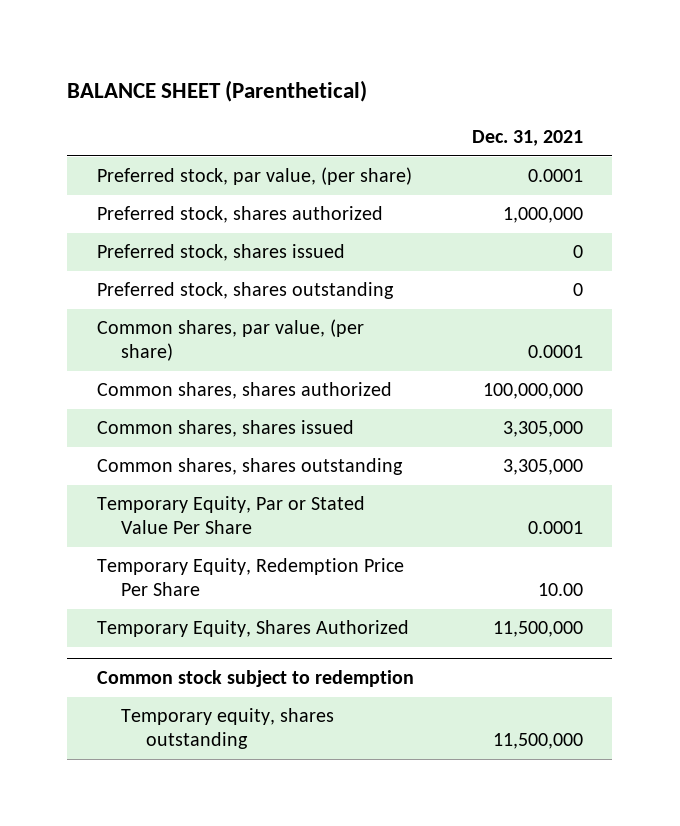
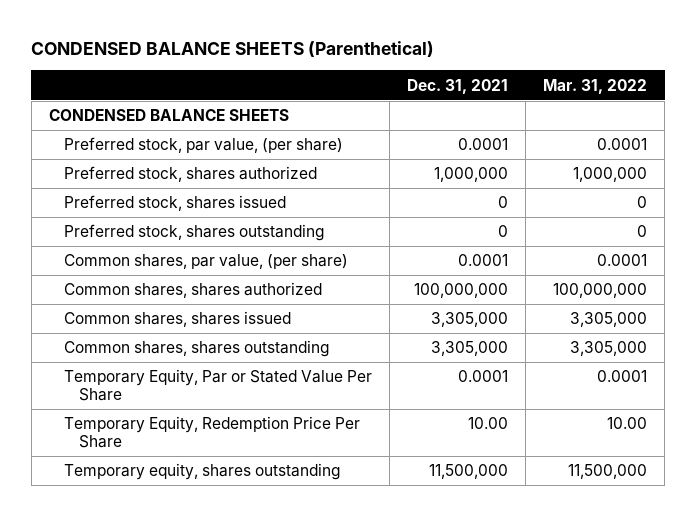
[67,79,368,102] BALANCE SHEET (Parenthetical) -> [31,40,435,57] CONDENSED BALANCE SHEETS (Parenthetical)
none -> [543,78,648,94] Mar. 31, 2022
none -> [48,109,289,122] CONDENSED BALANCE SHEETS
[96,620,409,638] Temporary Equity, Shares Authorized -> none
[96,670,414,688] Common stock subject to redemption -> none

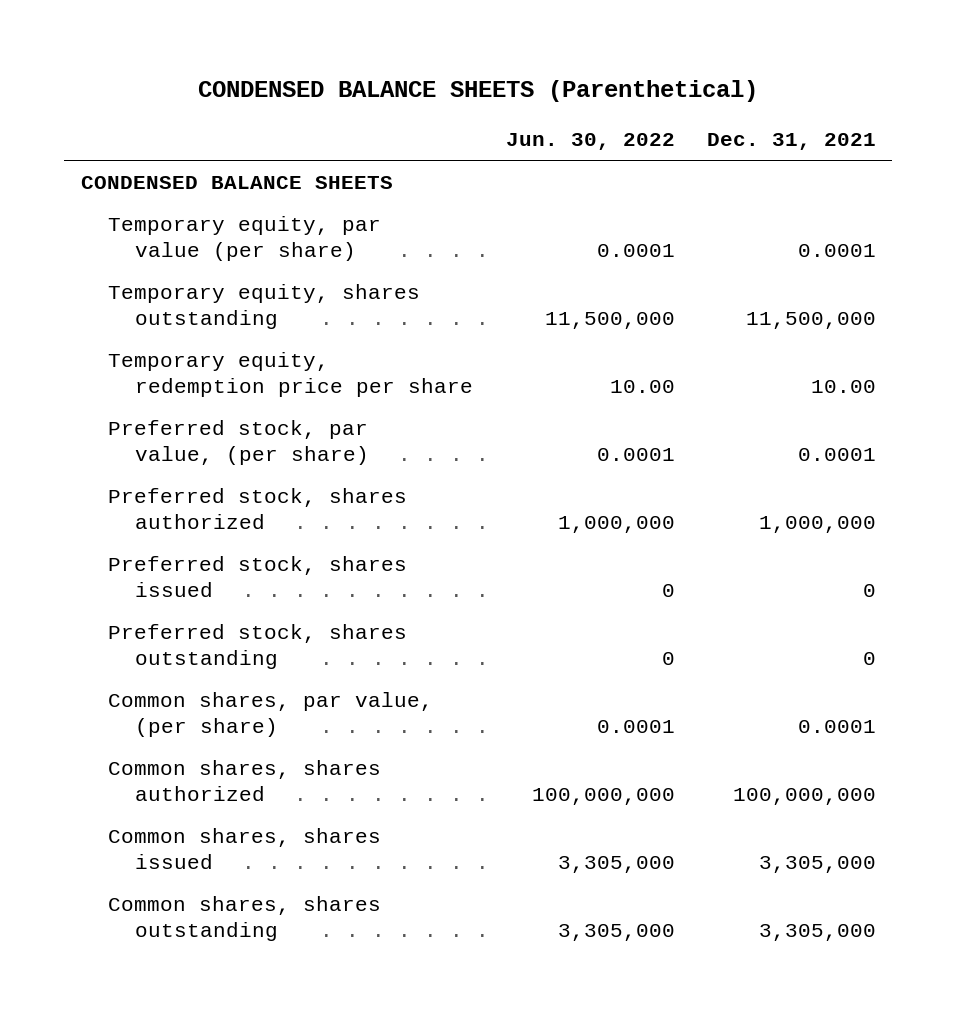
[543,78,648,94] Mar. 31, 2022 -> none
none -> [505,133,675,151] Jun. 30, 2022
none -> [107,216,381,262] Temporary equity, par value (per share)
[63,463,341,481] Temporary equity, shares outstanding -> [107,284,420,330] Temporary equity, shares outstanding
none -> [107,352,474,398] Temporary equity, redemption price per share
[63,369,372,401] Temporary Equity, Par or Stated Value Per Share -> none
[63,416,360,448] Temporary Equity, Redemption Price Per Share -> none

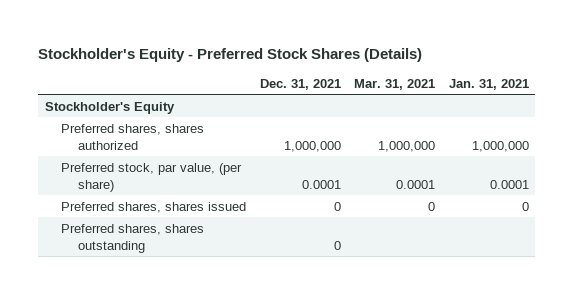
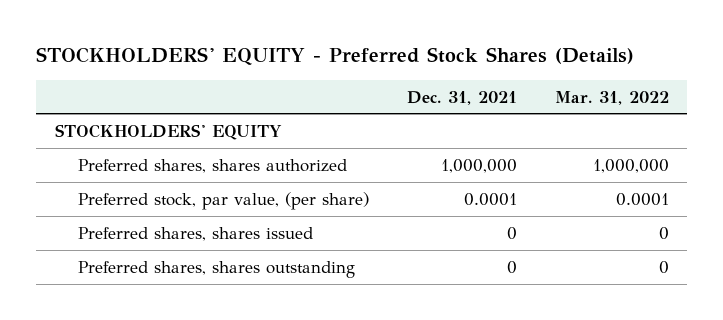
[38,48,423,63] Stockholder's Equity - Preferred Stock Shares (Details) -> [35,47,634,67] STOCKHOLDERS' EQUITY - Preferred Stock Shares (Details)
[354,78,436,90] Mar. 31, 2021 -> none
[448,78,529,90] Jan. 31, 2021 -> none
none -> [554,90,669,105] Mar. 31, 2022
[45,101,176,114] Stockholder's Equity -> [54,123,282,140] STOCKHOLDERS' EQUITY

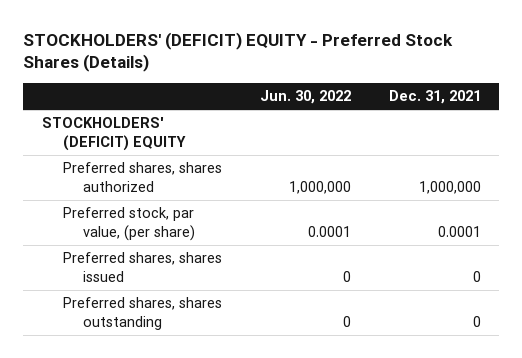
[35,47,634,67] STOCKHOLDERS' EQUITY - Preferred Stock Shares (Details) -> [22,31,453,73] STOCKHOLDERS' (DEFICIT) EQUITY - Preferred Stock Shares (Details)
[554,90,669,105] Mar. 31, 2022 -> none
none -> [259,90,351,105] Jun. 30, 2022
[54,123,282,140] STOCKHOLDERS' EQUITY -> [41,117,186,152] STOCKHOLDERS' (DEFICIT) EQUITY

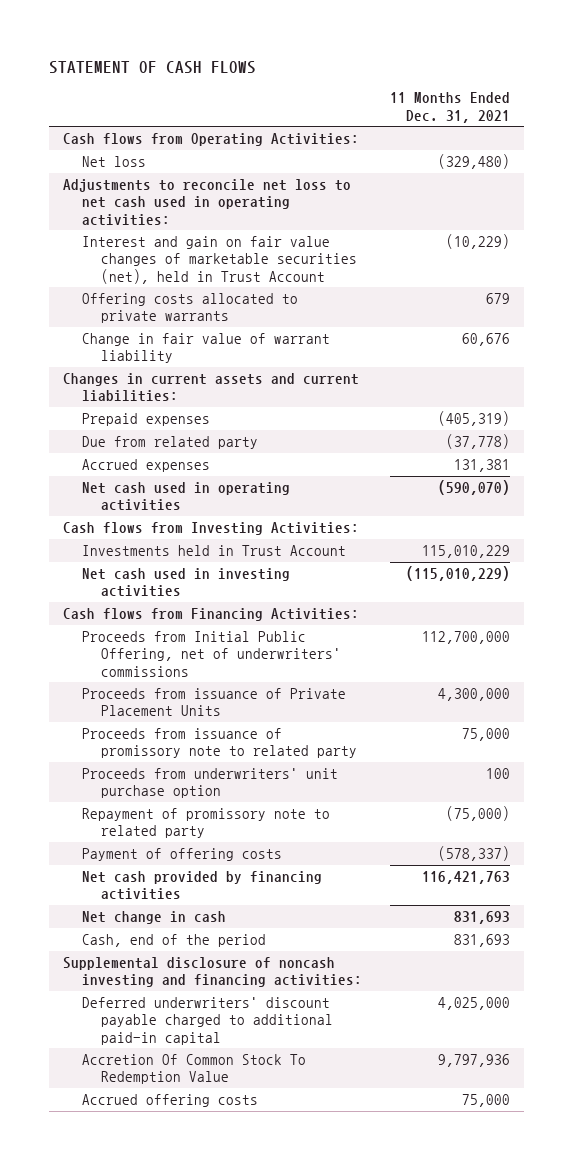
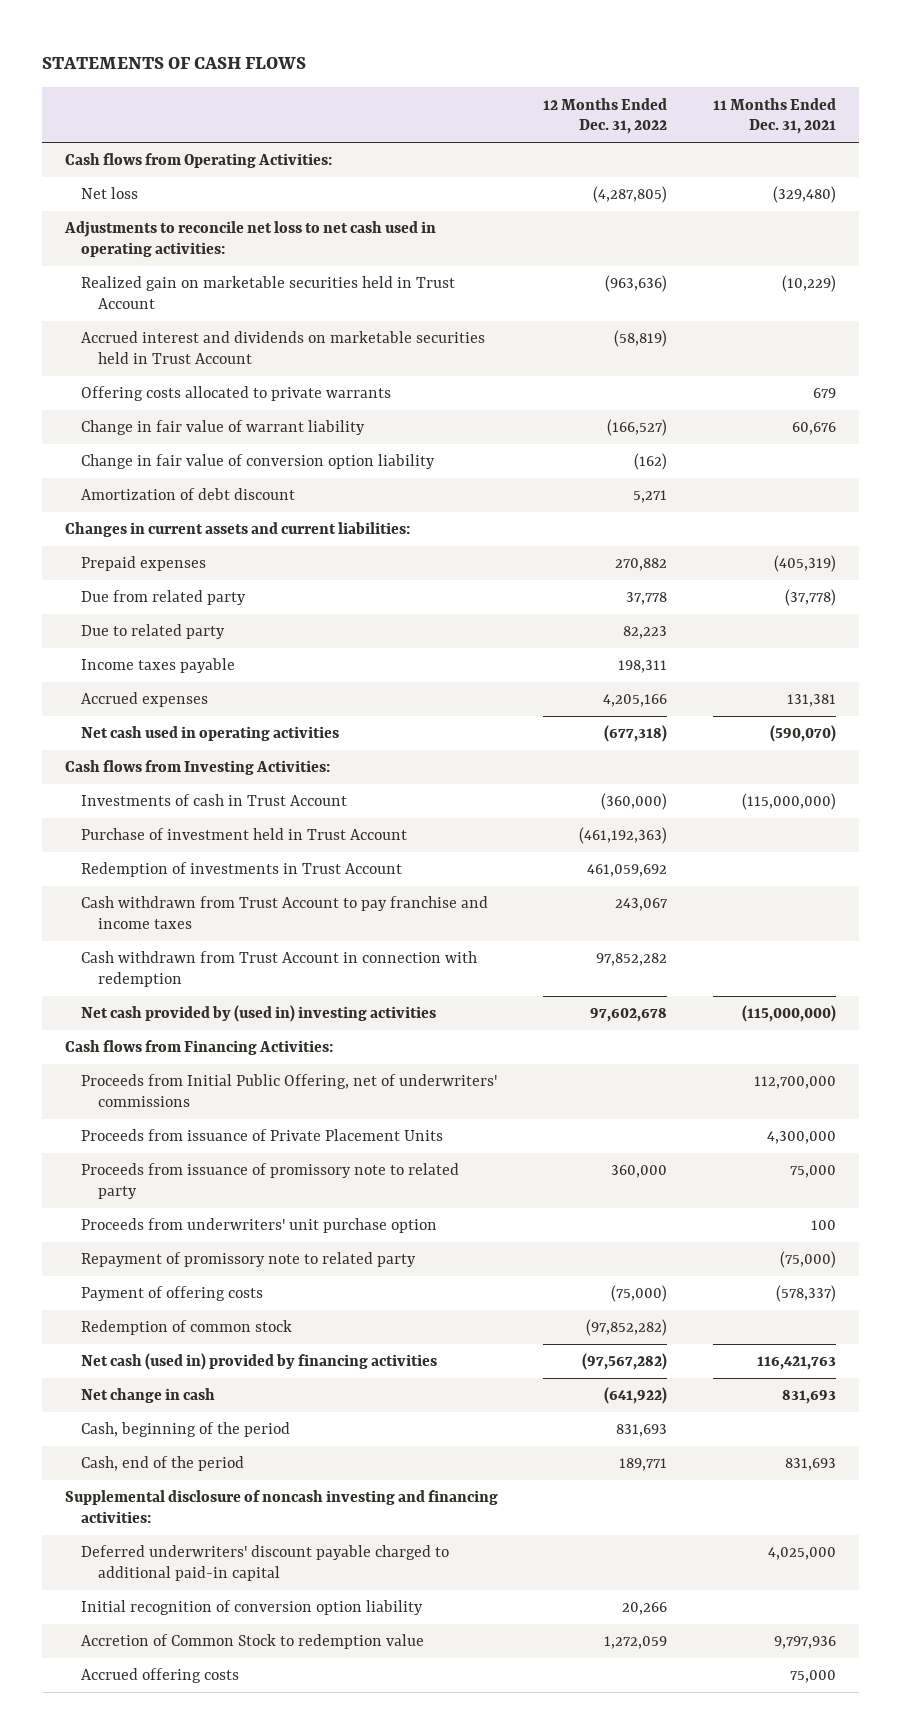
[48,60,256,74] STATEMENT OF CASH FLOWS -> [41,57,306,70] STATEMENTS OF CASH FLOWS
none -> [543,97,668,135] 12 Months Ended Dec. 31, 2022
[81,236,357,284] Interest and gain on fair value changes of marketable securities (net), held in Trust Account -> [81,276,456,310] Realized gain on marketable securities held in Trust Account
none -> [81,331,486,365] Accrued interest and dividends on marketable securities held in Trust Account
none -> [81,454,436,470] Change in fair value of conversion option liability
none -> [81,488,296,501] Amortization of debt discount
none -> [81,624,226,640] Due to related party
none -> [81,658,236,674] Income taxes payable
[81,545,346,557] Investments held in Trust Account -> [81,794,348,807] Investments of cash in Trust Account
[421,545,510,559] 115,010,229 -> [741,793,836,811] (115,000,000)
none -> [81,828,408,841] Purchase of investment held in Trust Account
none -> [81,862,403,878] Redemption of investments in Trust Account
none -> [81,896,489,930] Cash withdrawn from Trust Account to pay franchise and income taxes
none -> [81,951,478,988] Cash withdrawn from Trust Account in connection with redemption
[81,568,290,598] Net cash used in investing activities -> [81,1005,437,1023] Net cash provided by (used in) investing activities
[405,566,510,582] (115,010,229) -> [741,1005,836,1023] (115,000,000)
none -> [81,1320,293,1336] Redemption of common stock
[81,871,322,901] Net cash provided by financing activities -> [81,1353,438,1371] Net cash (used in) provided by financing activities
none -> [81,1422,291,1438] Cash, beginning of the period
none -> [81,1600,424,1616] Initial recognition of conversion option liability
[81,1054,306,1085] Accretion Of Common Stock To Redemption Value -> [81,1634,425,1650] Accretion of Common Stock to redemption value

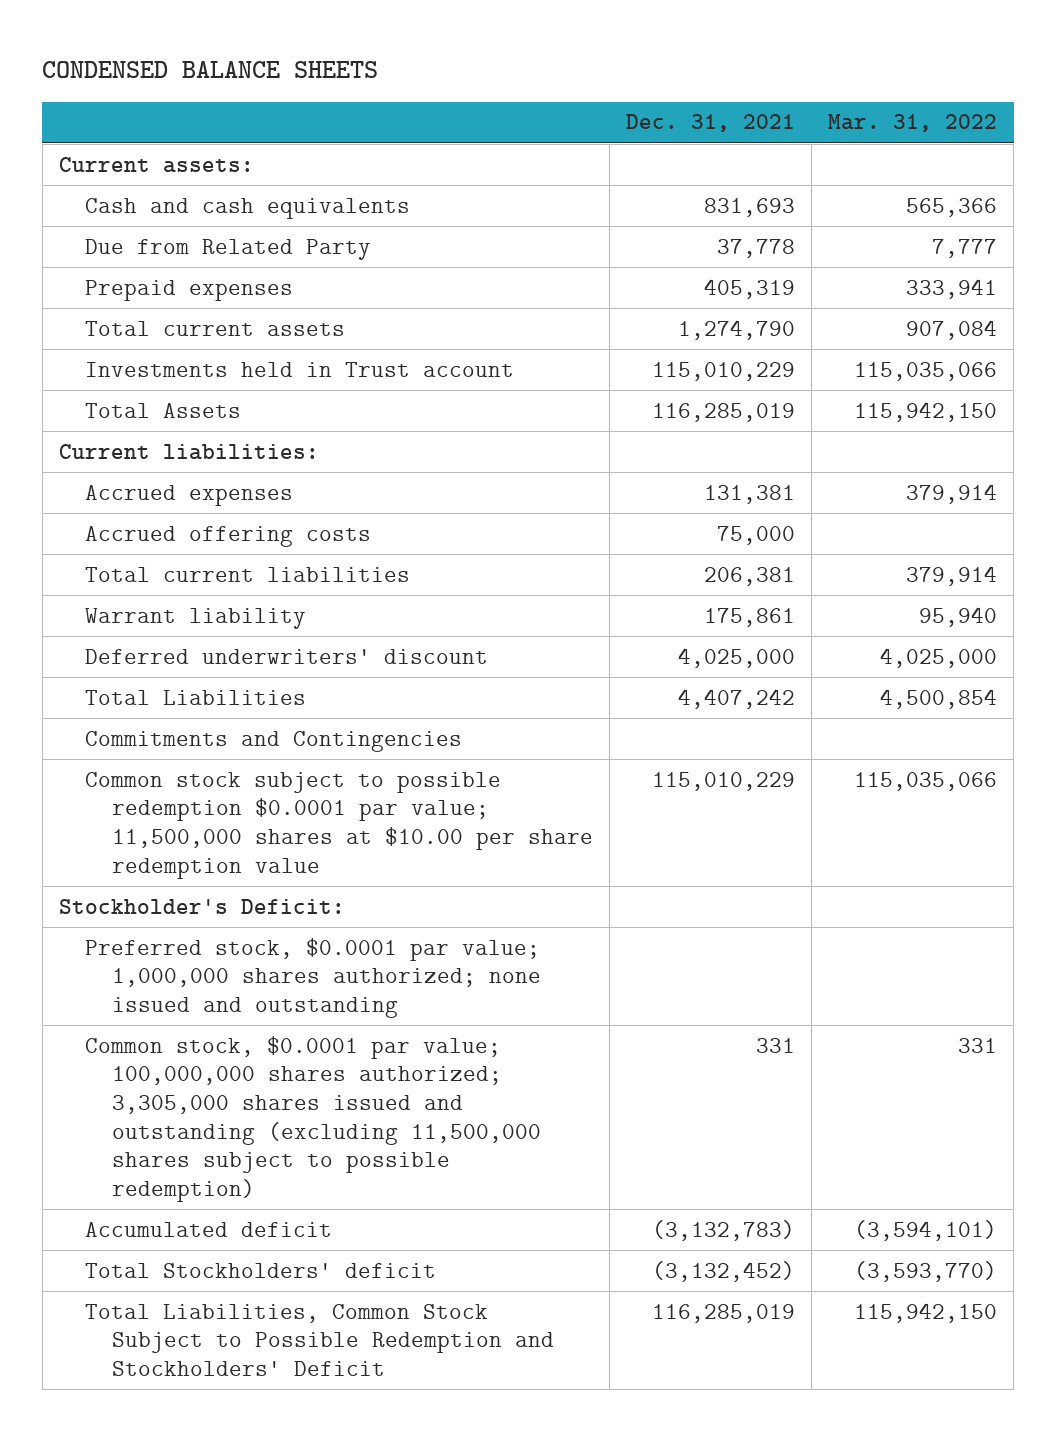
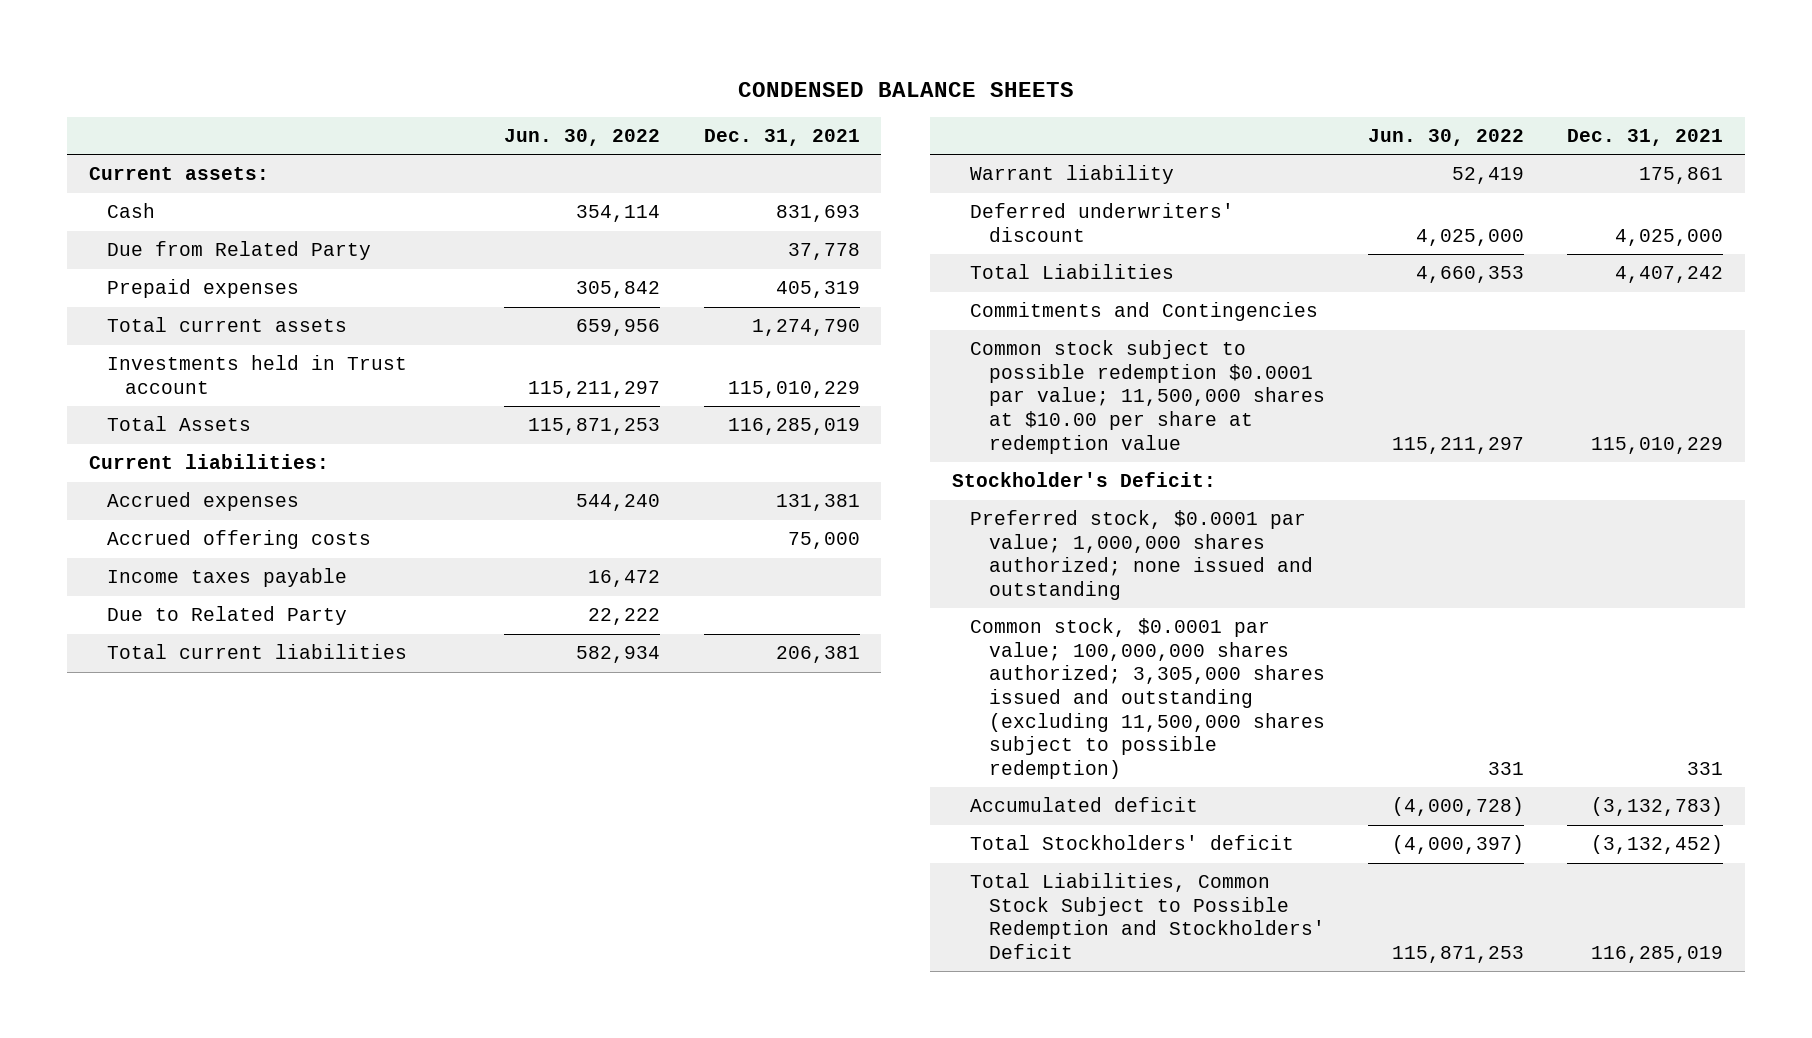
[827,114,997,133] Mar. 31, 2022 -> none
none -> [504,129,661,147] Jun. 30, 2022
[85,197,411,219] Cash and cash equivalents -> [106,203,155,219] Cash
none -> [106,568,347,588] Income taxes payable
none -> [106,606,347,626] Due to Related Party
[85,771,593,879] Common stock subject to possible redemption $0.0001 par value; 11,500,000 shares at $10.00 per share redemption value -> [970,340,1325,454] Common stock subject to possible redemption $0.0001 par value; 11,500,000 shares at $10.00 per share at redemption value

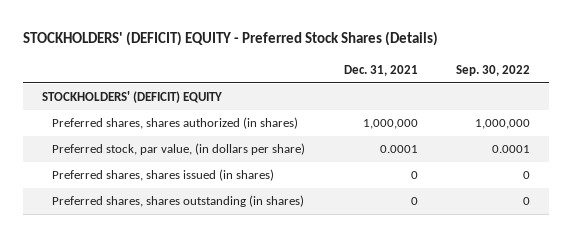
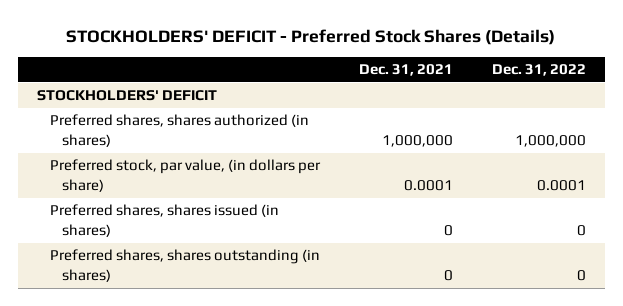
[22,31,438,47] STOCKHOLDERS' (DEFICIT) EQUITY - Preferred Stock Shares (Details) -> [66,28,556,45] STOCKHOLDERS' DEFICIT - Preferred Stock Shares (Details)
[456,64,531,76] Sep. 30, 2022 -> none
none -> [491,64,586,77] Dec. 31, 2022
[41,91,222,104] STOCKHOLDERS' (DEFICIT) EQUITY -> [37,90,218,102] STOCKHOLDERS' DEFICIT

